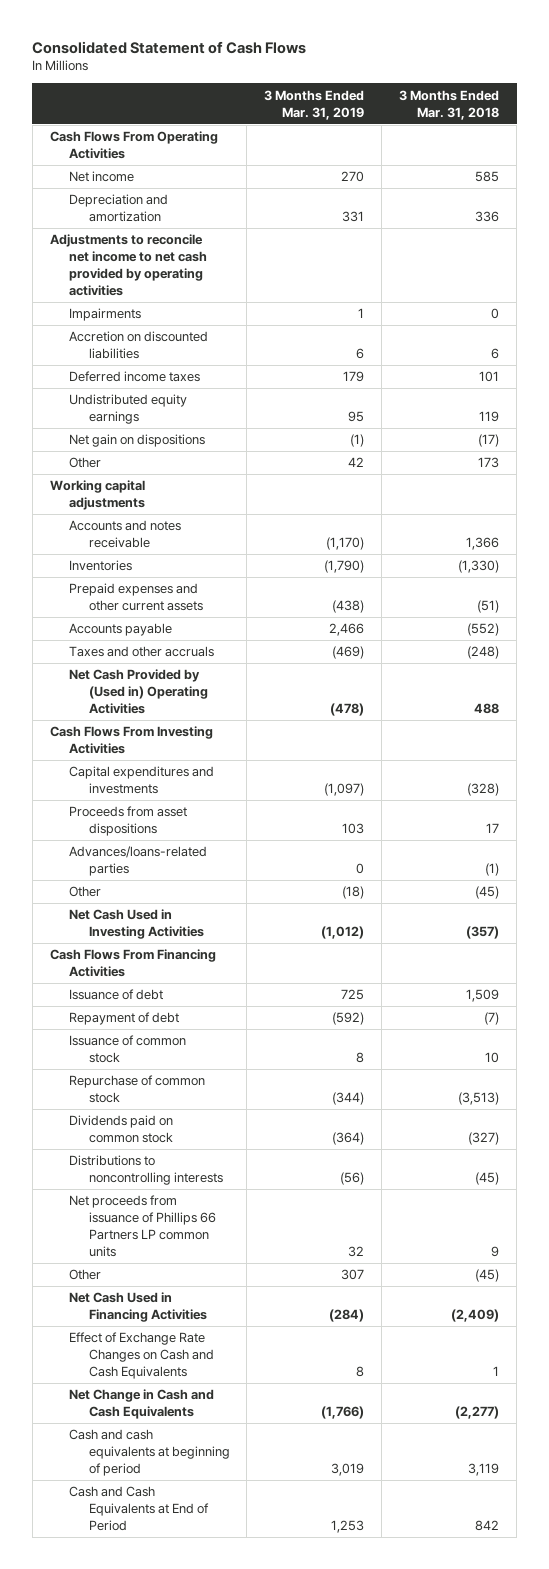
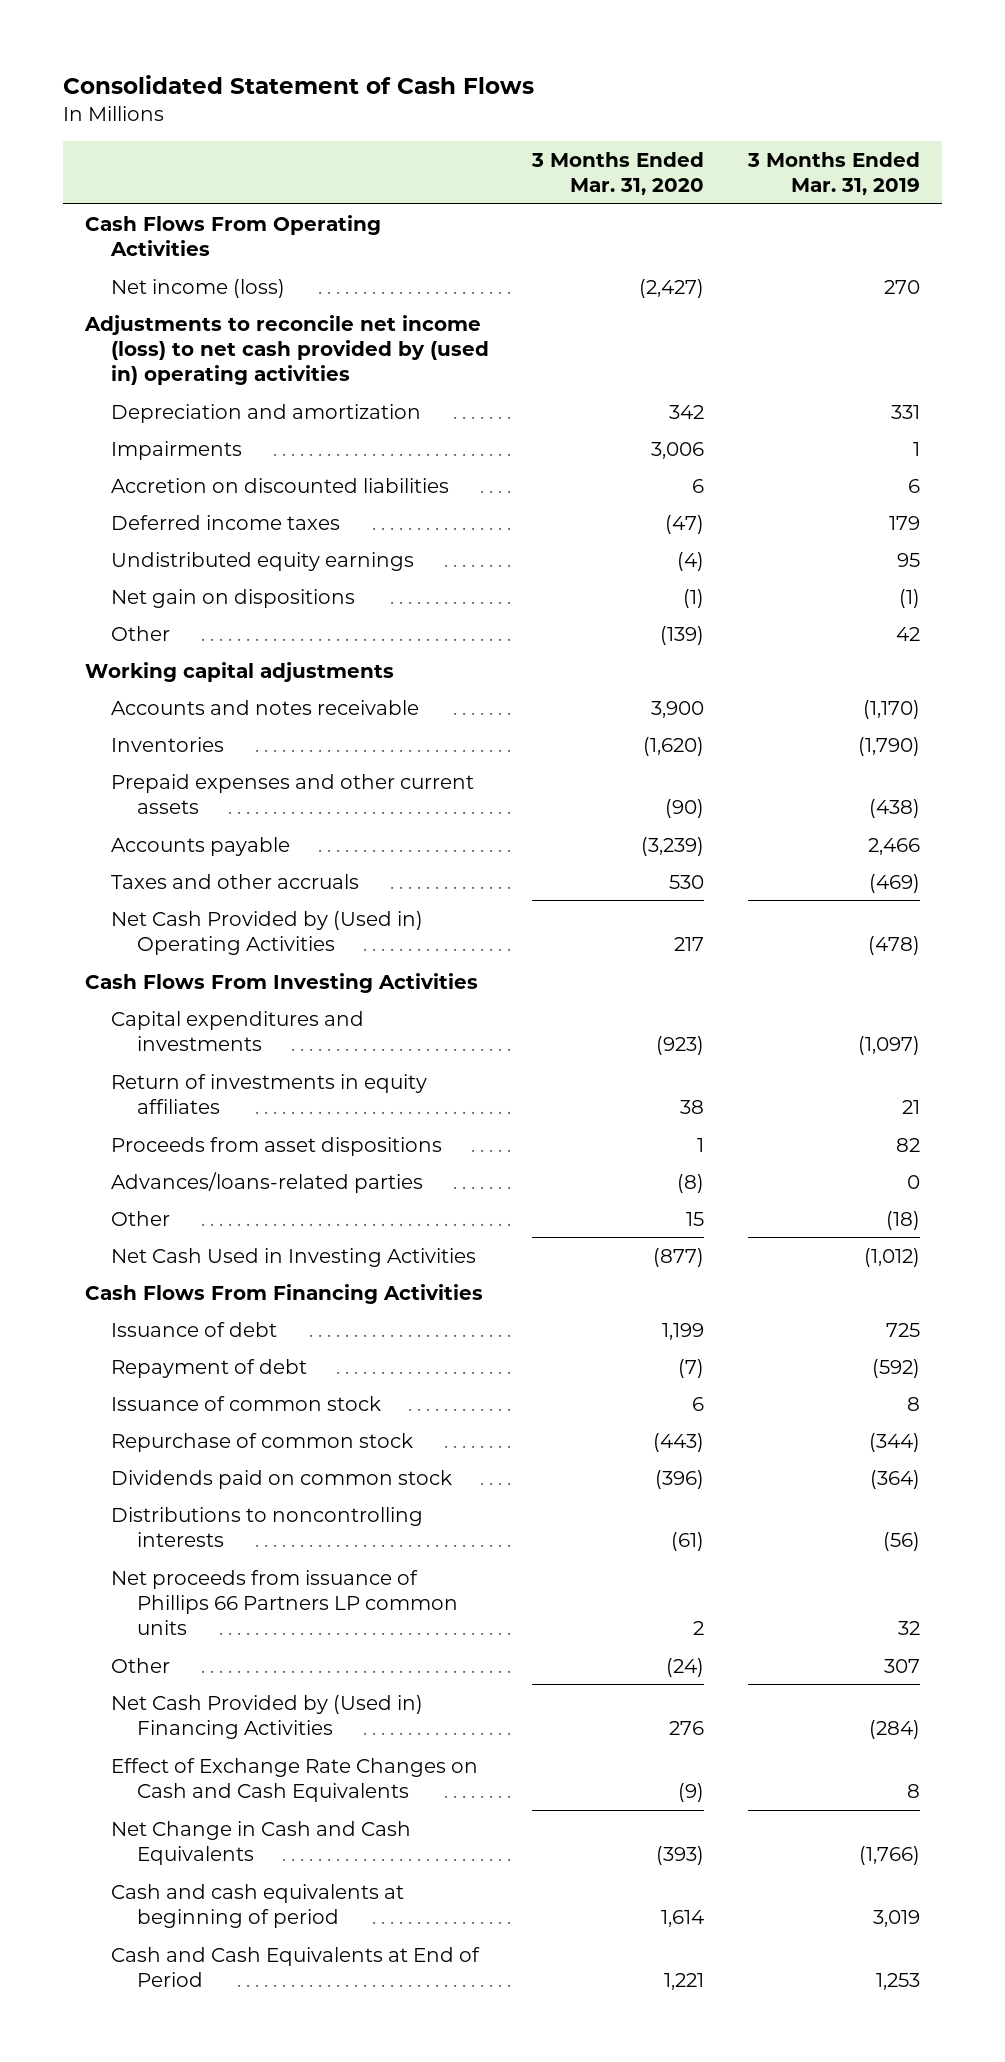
[399,89,500,120] 3 Months Ended Mar. 31, 2018 -> none
none -> [531,151,705,195] 3 Months Ended Mar. 31, 2020
[69,171,135,183] Net income -> [110,278,285,298] Net income (loss)
none -> [83,314,489,386] Adjustments to reconcile net income (loss) to net cash provided by (used in) operating activities
[49,234,208,297] Adjustments to reconcile net income to net cash provided by operating activities -> none
none -> [110,1073,427,1114] Return of investments in equity affiliates
[342,823,365,835] 103 -> [895,1137,920,1152] 82
[69,1292,207,1323] Net Cash Used in Financing Activities -> [110,1694,423,1739] Net Cash Provided by (Used in) Financing Activities

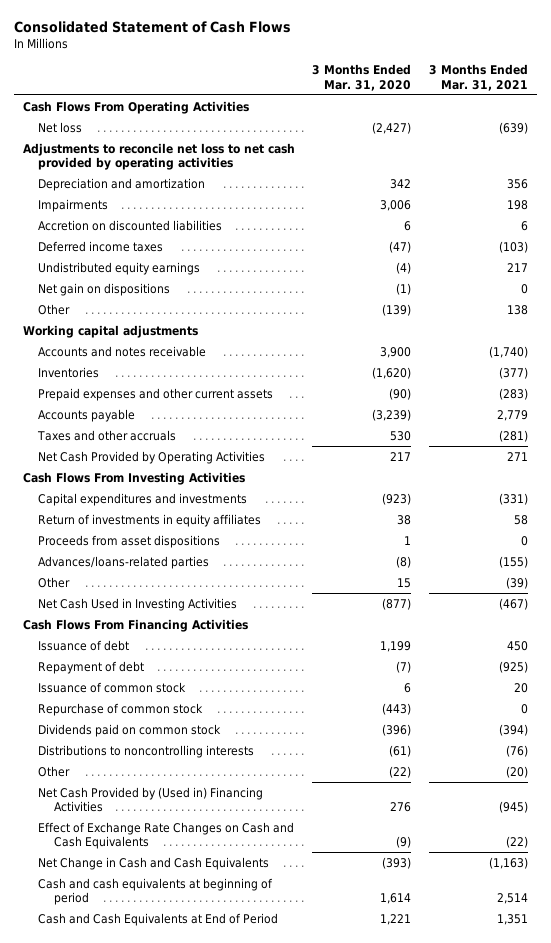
[746,151,920,195] 3 Months Ended Mar. 31, 2019 -> none
none -> [429,64,529,91] 3 Months Ended Mar. 31, 2021
[110,278,285,298] Net income (loss) -> [38,121,83,133] Net loss
[83,314,489,386] Adjustments to reconcile net income (loss) to net cash provided by (used in) operating activities -> [22,142,295,171] Adjustments to reconcile net loss to net cash provided by operating activities
[110,910,423,955] Net Cash Provided by (Used in) Operating Activities -> [38,450,266,464] Net Cash Provided by Operating Activities
[110,1569,459,1636] Net proceeds from issuance of Phillips 66 Partners LP common units -> none
[666,1657,705,1677] (24) -> [389,765,412,778] (22)

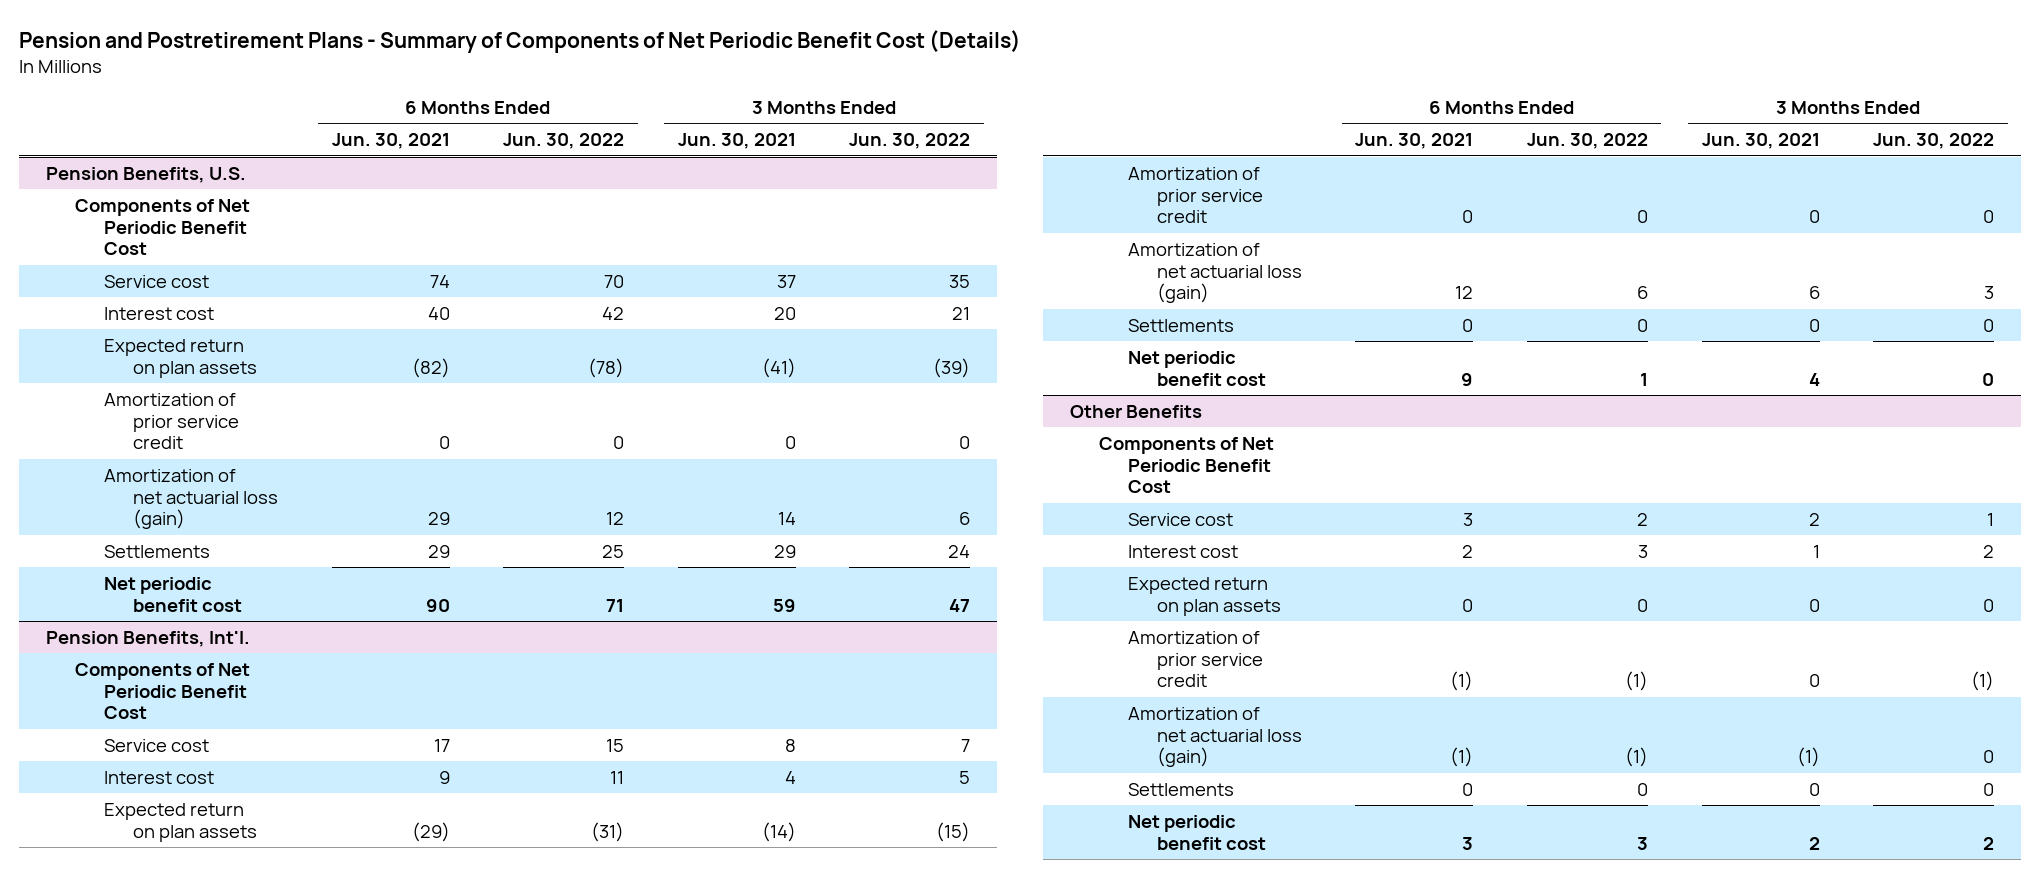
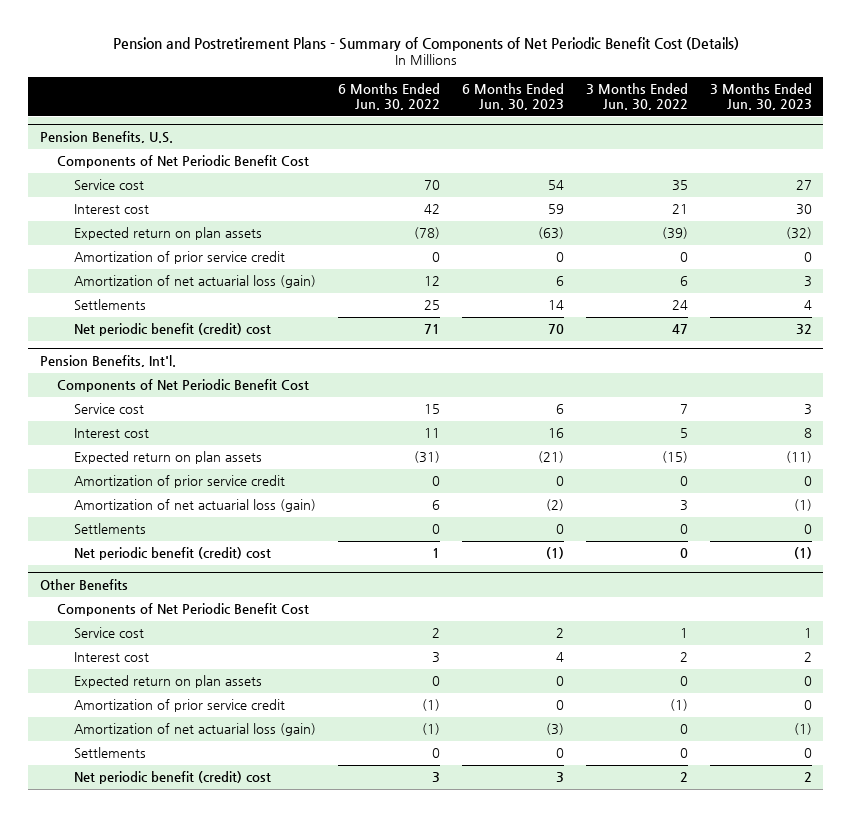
[331,133,450,150] Jun. 30, 2021 -> none
[677,133,796,150] Jun. 30, 2021 -> none
none -> [461,83,564,111] 6 Months Ended Jun. 30, 2023
none -> [710,83,813,111] 3 Months Ended Jun. 30, 2023
[103,576,242,612] Net periodic benefit cost -> [73,323,271,337] Net periodic benefit (credit) cost
[1127,350,1266,386] Net periodic benefit cost -> [73,547,271,561] Net periodic benefit (credit) cost
[1127,814,1266,850] Net periodic benefit cost -> [73,771,271,785] Net periodic benefit (credit) cost

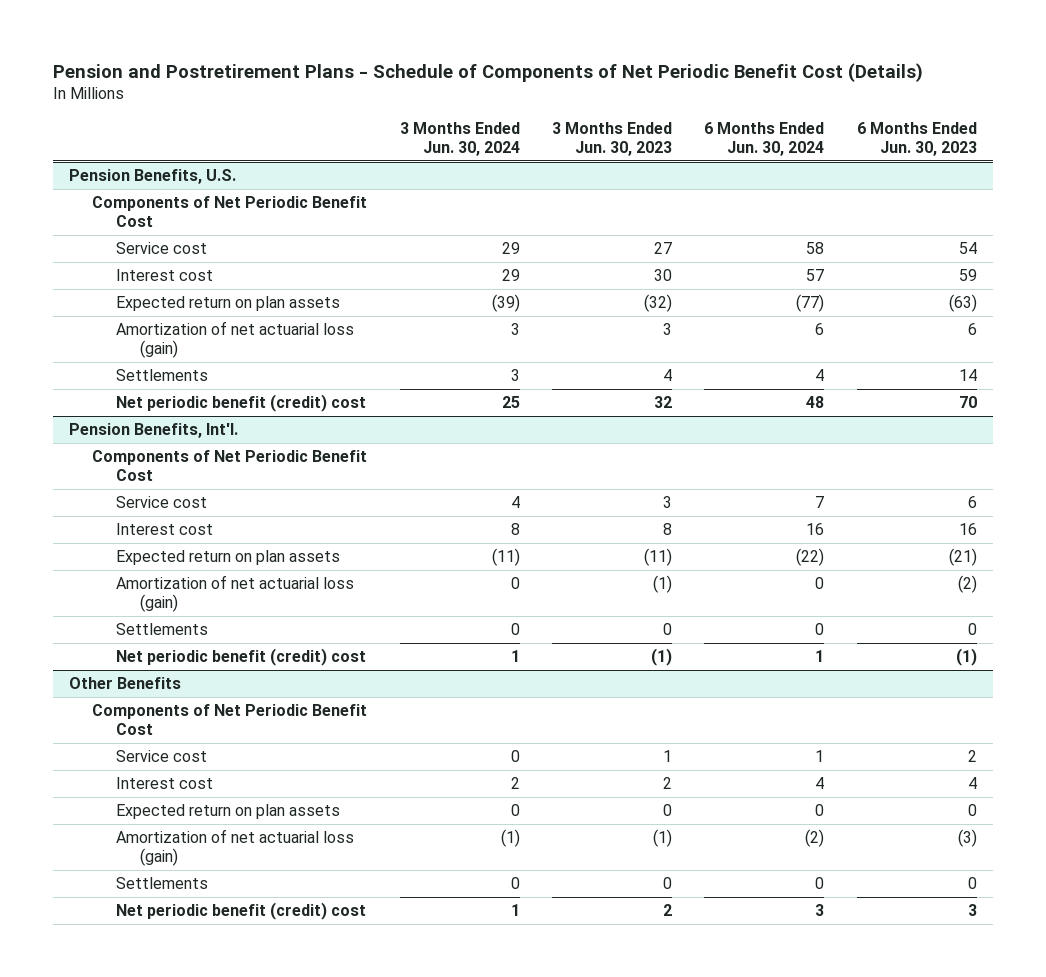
[112,36,739,51] Pension and Postretirement Plans - Summary of Components of Net Periodic Benefit Cost (Details) -> [52,62,923,82] Pension and Postretirement Plans - Schedule of Components of Net Periodic Benefit Cost (Details)
[337,83,440,111] 6 Months Ended Jun. 30, 2022 -> none
[585,83,688,111] 3 Months Ended Jun. 30, 2022 -> none
none -> [399,121,520,157] 3 Months Ended Jun. 30, 2024
none -> [704,121,825,157] 6 Months Ended Jun. 30, 2024
[73,251,285,265] Amortization of prior service credit -> none
[73,475,285,489] Amortization of prior service credit -> none
[73,699,285,713] Amortization of prior service credit -> none

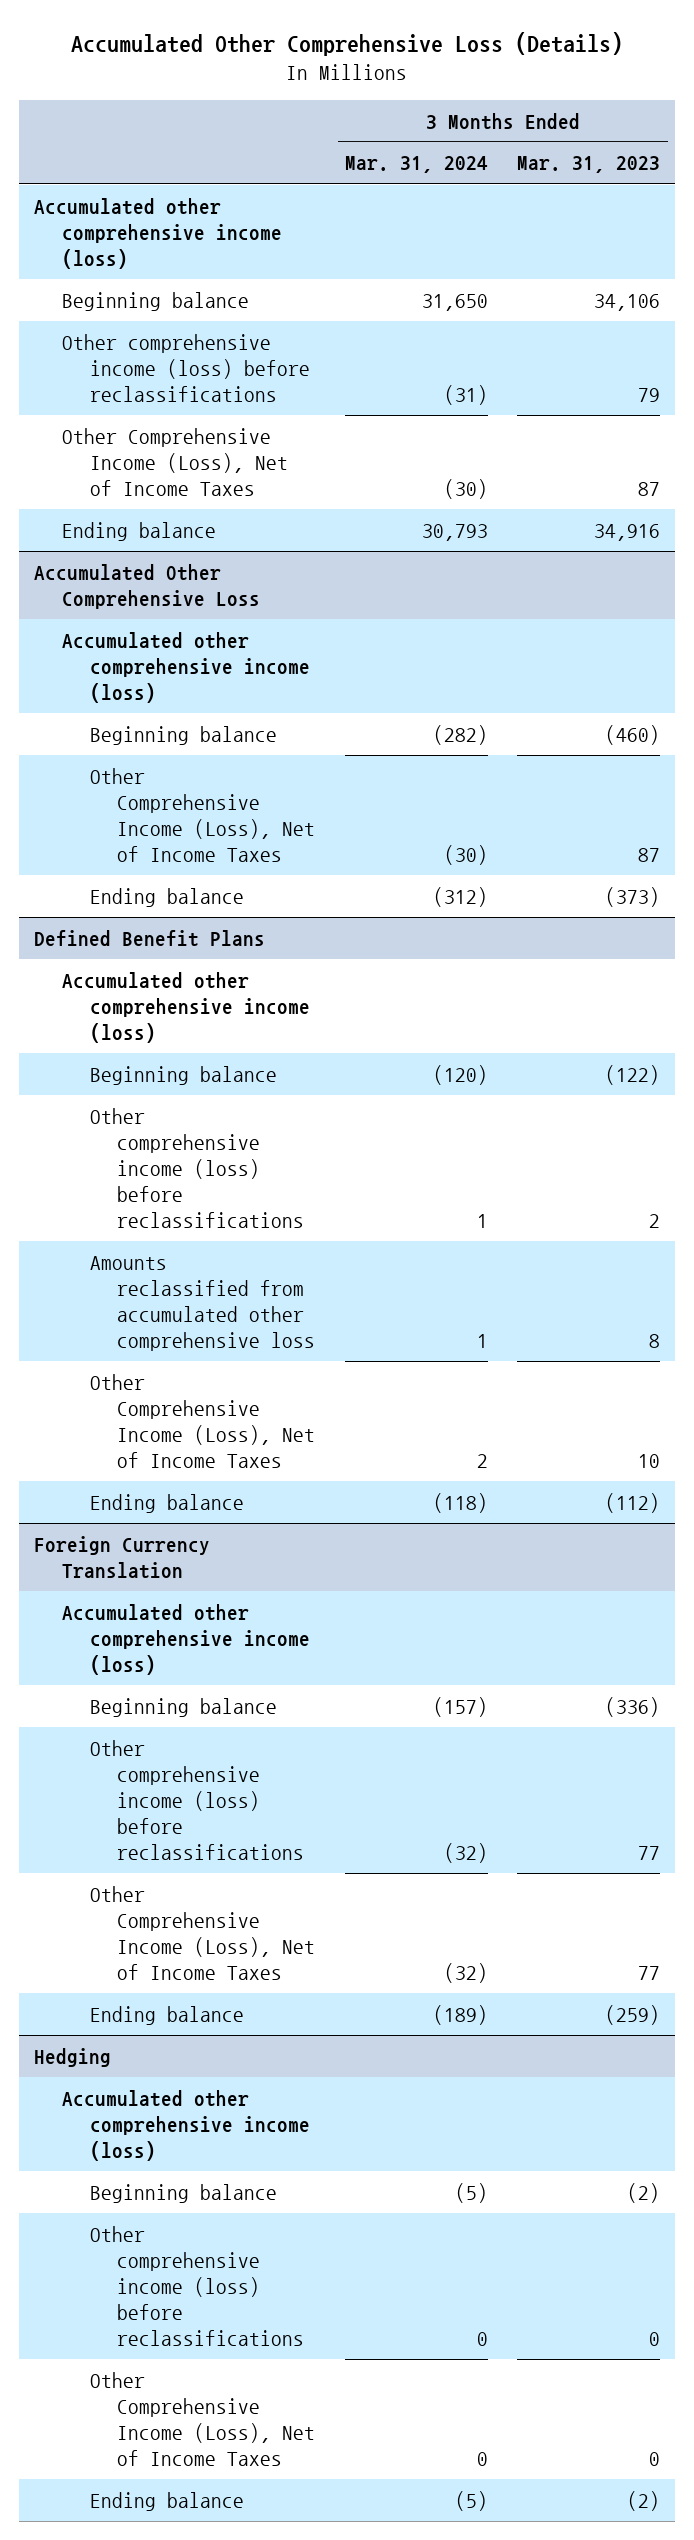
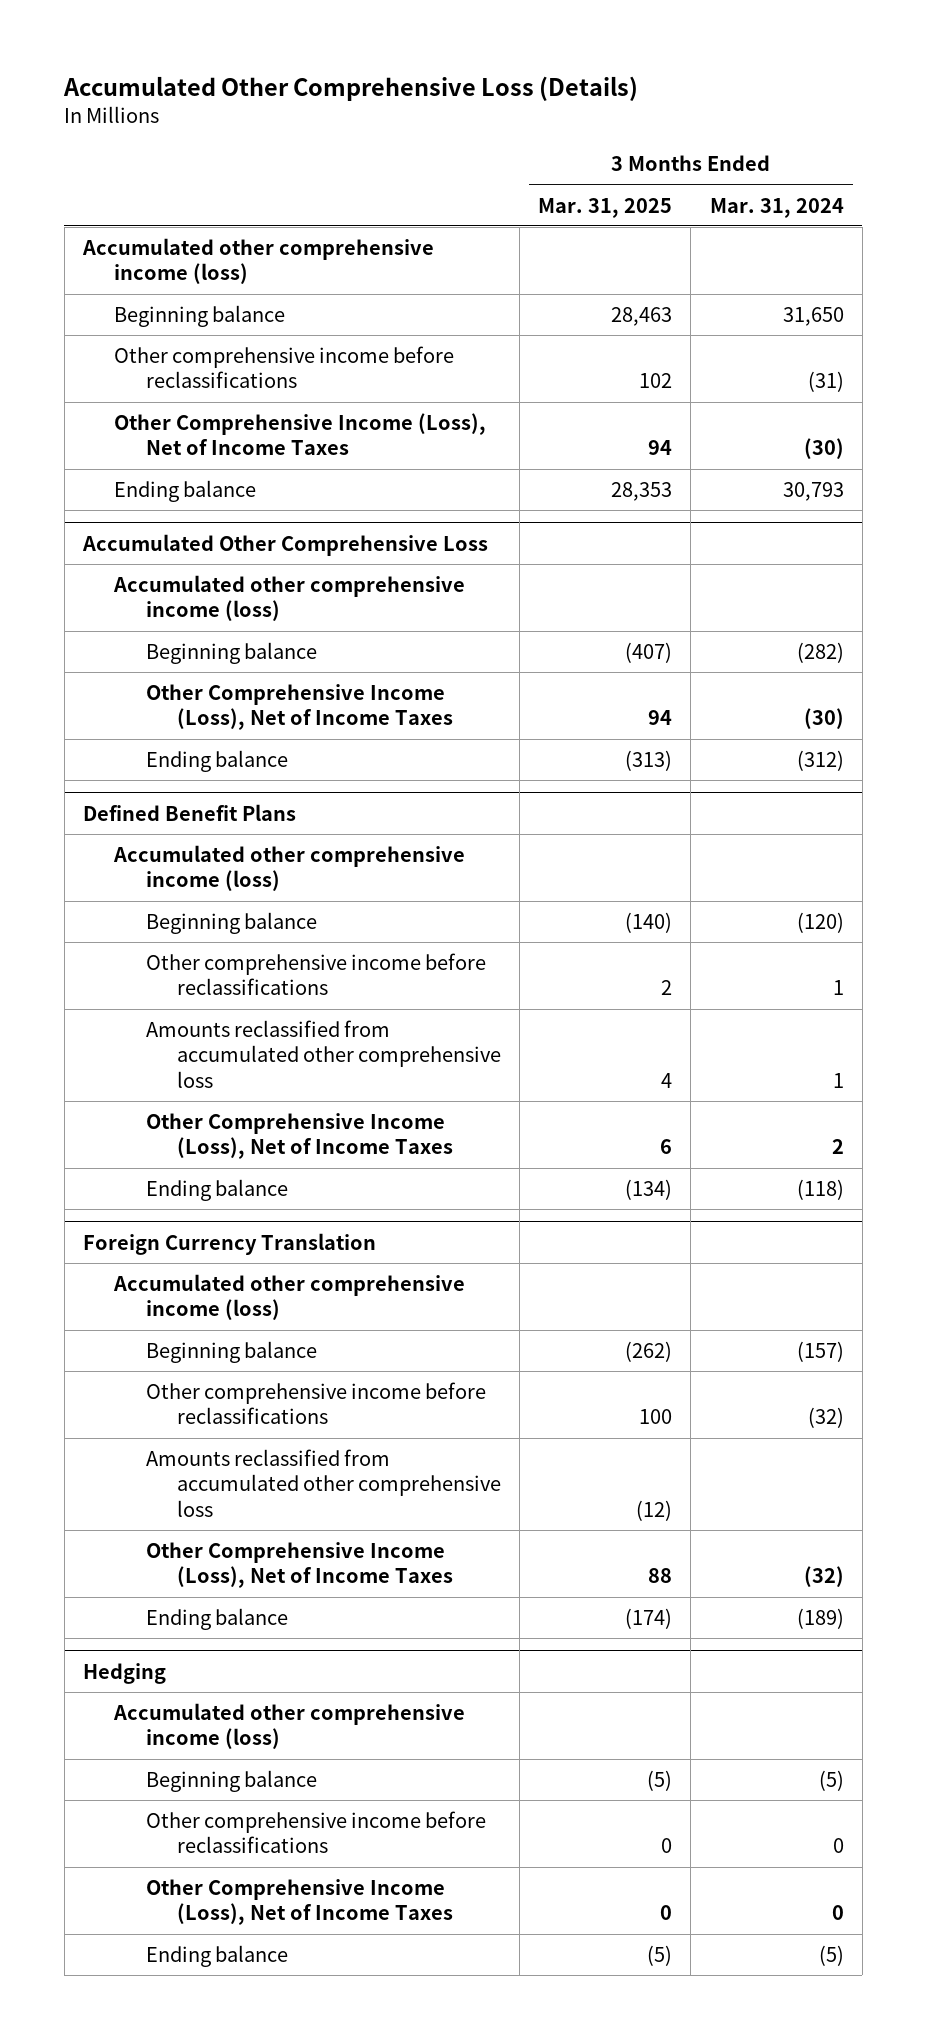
[517,156,661,174] Mar. 31, 2023 -> none
none -> [538,197,673,218] Mar. 31, 2025
[61,333,310,402] Other comprehensive income (loss) before reclassifications -> [114,346,455,389] Other comprehensive income before reclassifications
[89,1107,305,1229] Other comprehensive income (loss) before reclassifications -> [145,953,486,996] Other comprehensive income before reclassifications
[89,1739,305,1861] Other comprehensive income (loss) before reclassifications -> [145,1382,486,1425] Other comprehensive income before reclassifications
none -> [145,1449,501,1517] Amounts reclassified from accumulated other comprehensive loss
[89,2225,305,2347] Other comprehensive income (loss) before reclassifications -> [145,1811,486,1854] Other comprehensive income before reclassifications

